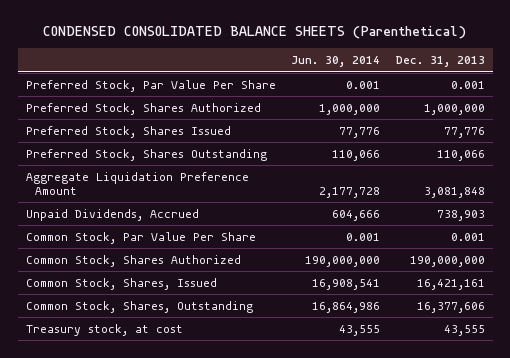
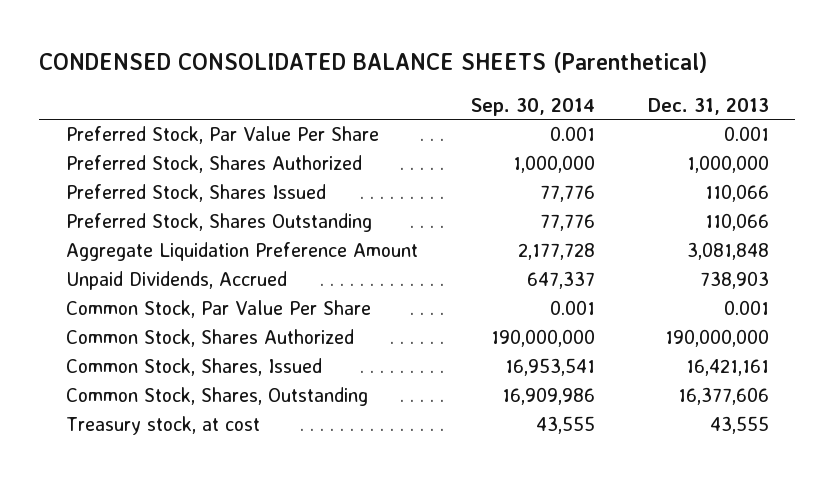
[291,56,381,68] Jun. 30, 2014 -> none
none -> [470,97,595,116] Sep. 30, 2014
[443,126,485,138] 77,776 -> [704,184,769,203] 110,066

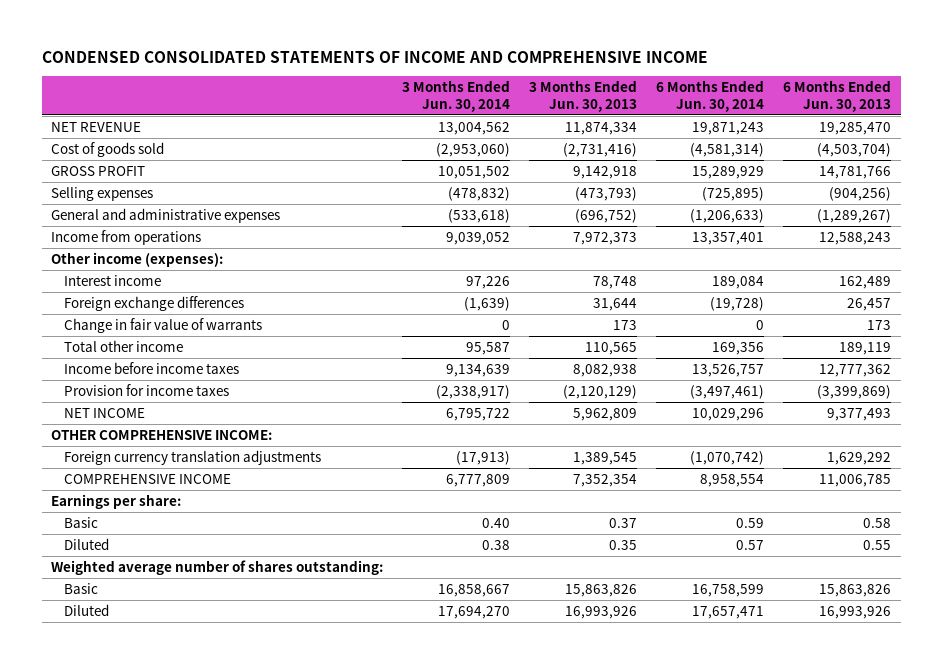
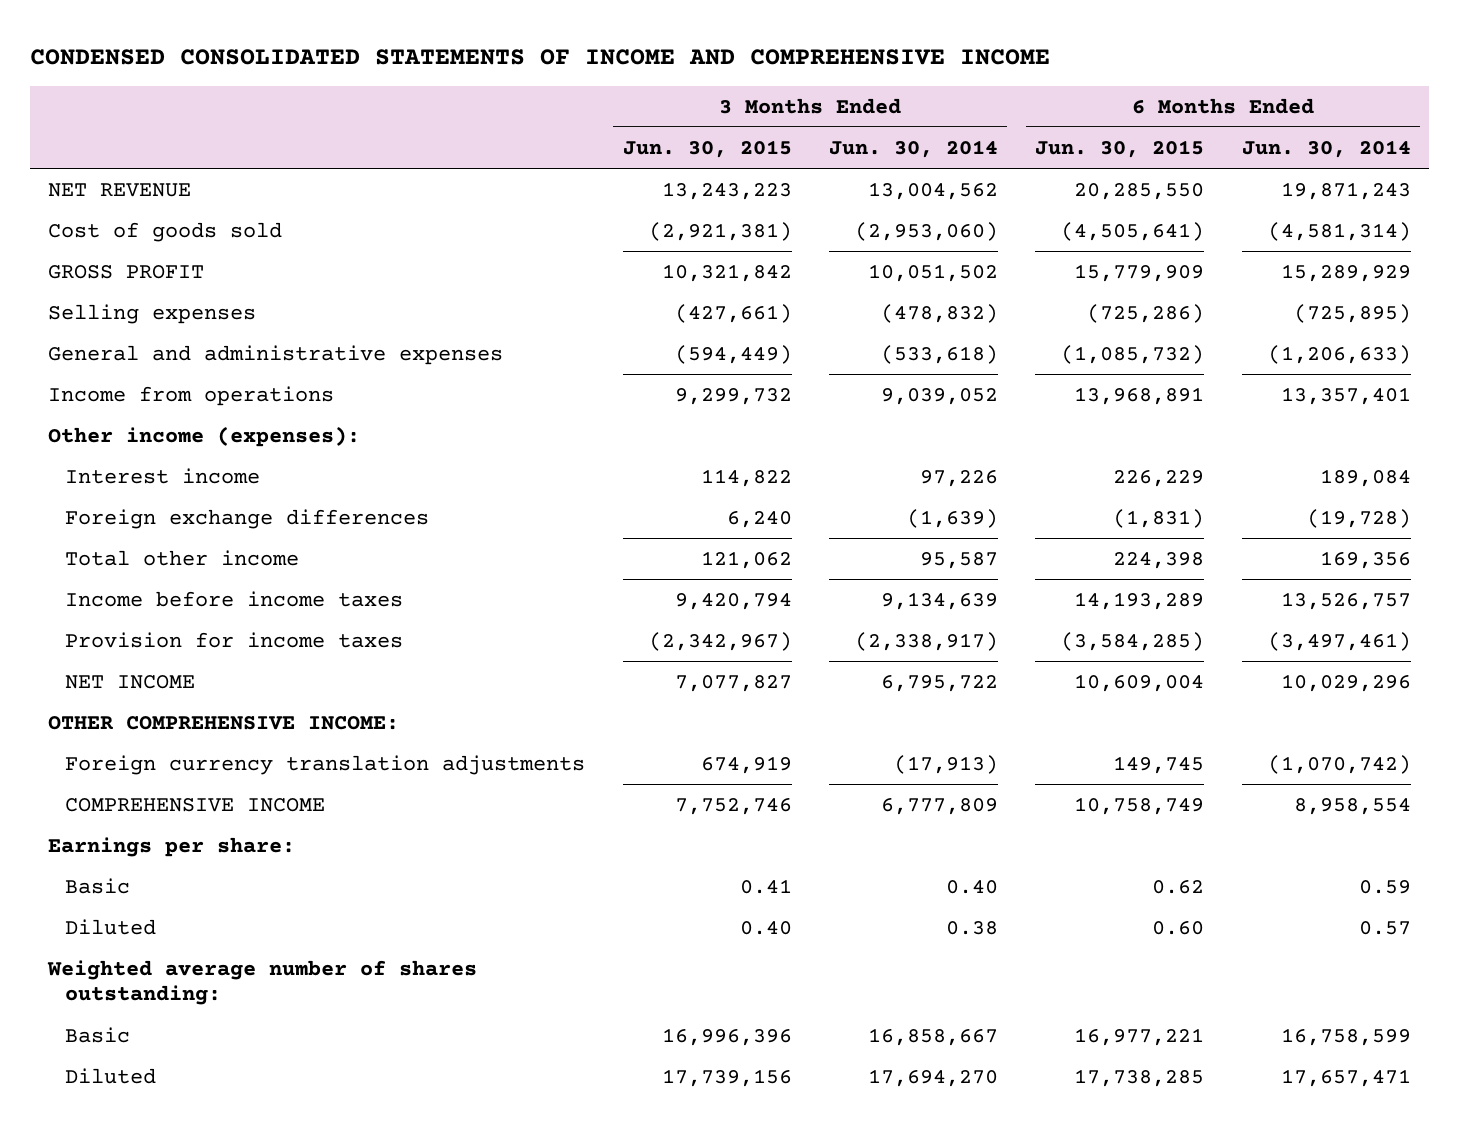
[529,79,638,112] 3 Months Ended Jun. 30, 2013 -> none
[783,79,892,112] 6 Months Ended Jun. 30, 2013 -> none
none -> [622,139,792,158] Jun. 30, 2015
none -> [1035,139,1205,158] Jun. 30, 2015
[64,317,263,333] Change in fair value of warrants -> none

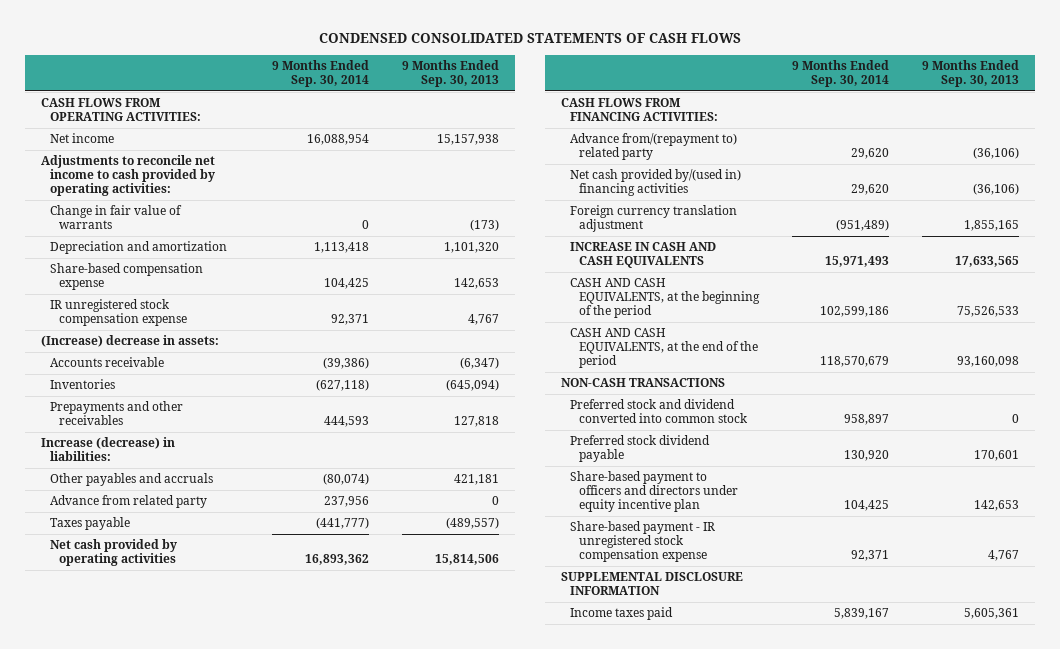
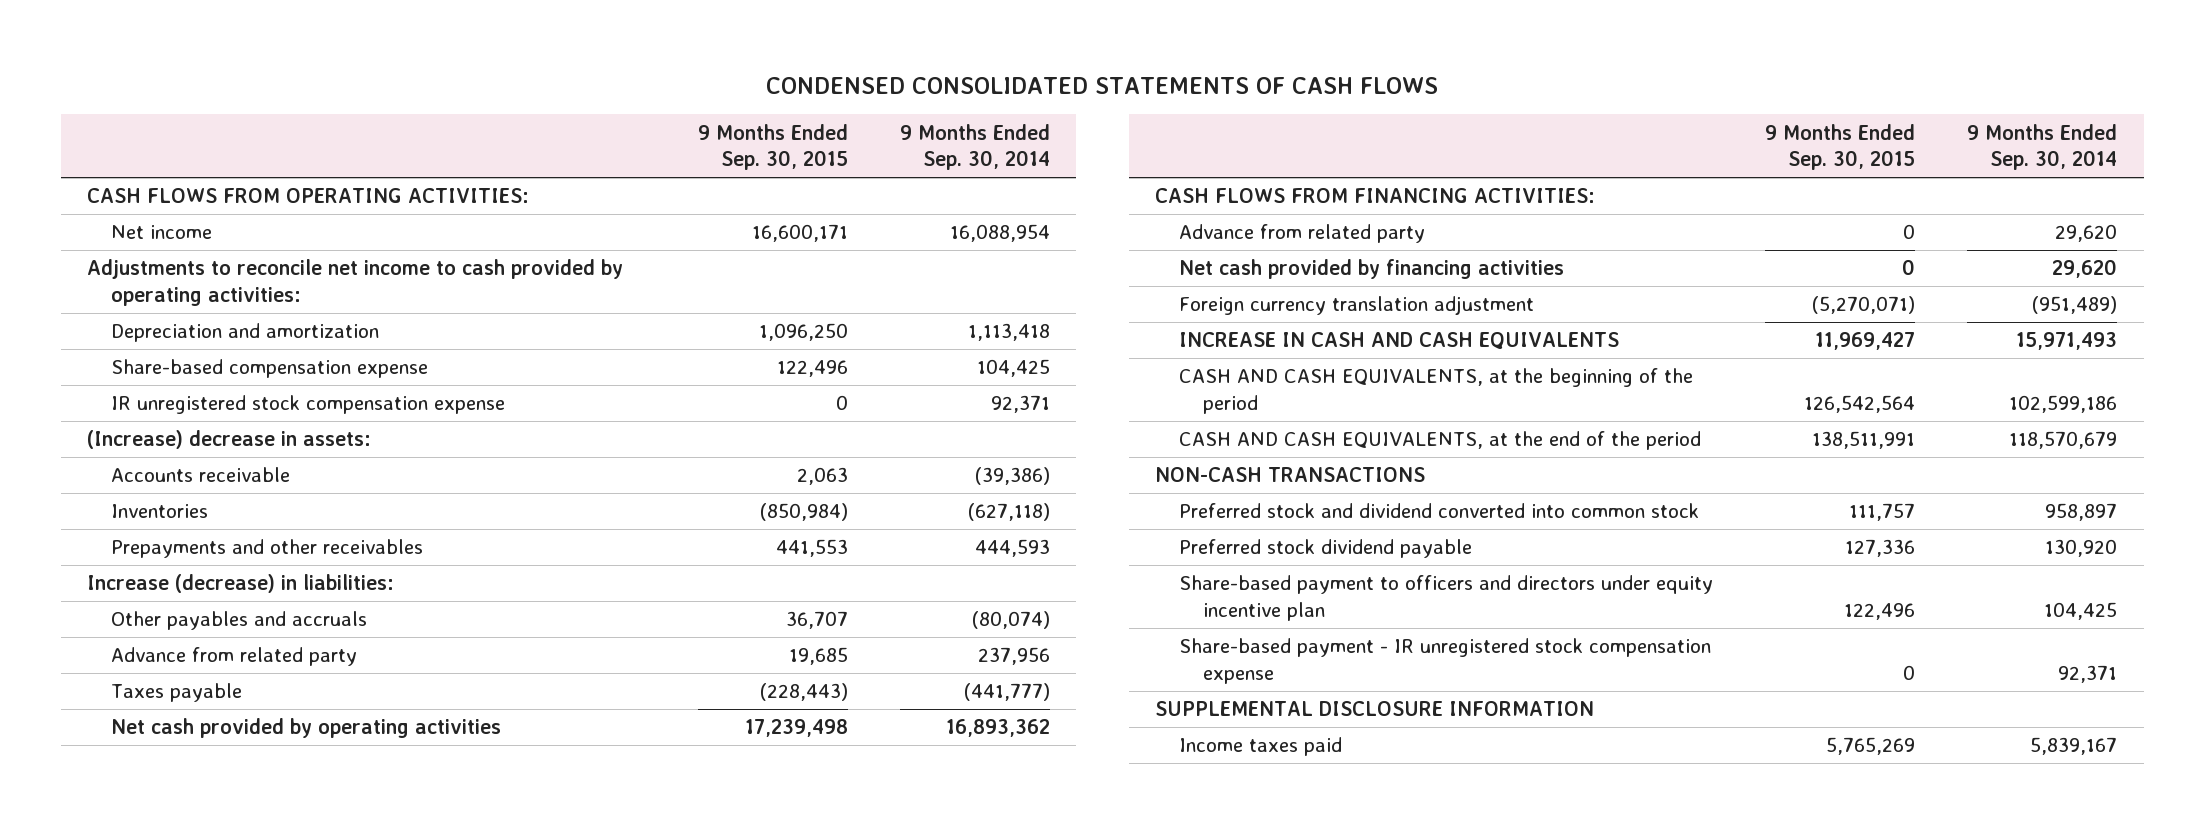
[401,60,499,88] 9 Months Ended Sep. 30, 2013 -> none
none -> [697,123,848,171] 9 Months Ended Sep. 30, 2015
[50,205,183,230] Change in fair value of warrants -> none
[570,133,738,161] Advance from/(repayment to) related party -> [1178,224,1425,244] Advance from related party
[570,169,742,197] Net cash provided by/(used in) financing activities -> [1178,259,1564,280] Net cash provided by financing activities

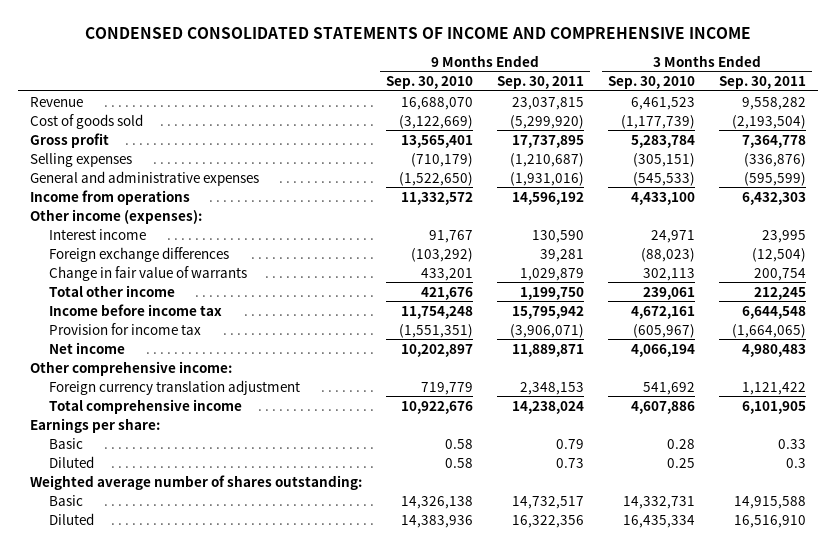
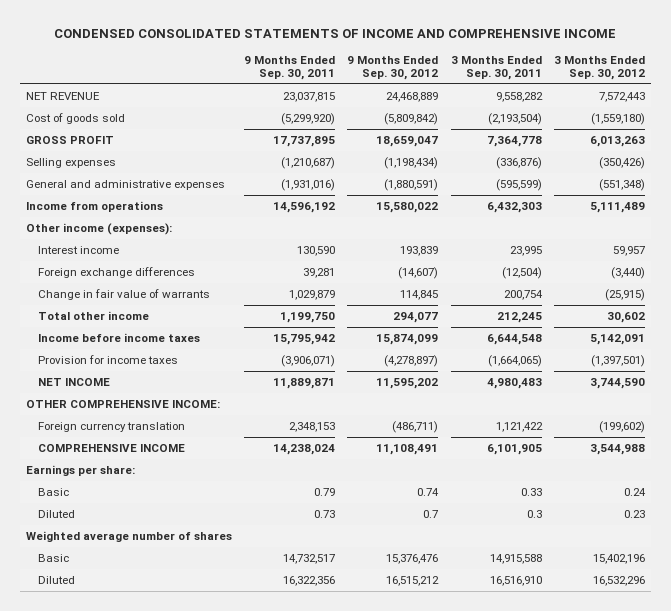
[386,76,474,90] Sep. 30, 2010 -> none
[608,76,696,90] Sep. 30, 2010 -> none
none -> [347,55,439,81] 9 Months Ended Sep. 30, 2012
none -> [553,55,645,81] 3 Months Ended Sep. 30, 2012
[30,96,84,107] Revenue -> [25,91,100,100] NET REVENUE
[30,132,110,148] Gross profit -> [25,135,114,144] GROSS PROFIT
[49,303,223,316] Income before income tax -> [37,332,200,342] Income before income taxes
[49,322,202,335] Provision for income tax -> [37,354,178,364] Provision for income taxes
[49,341,126,354] Net income -> [37,377,110,386] NET INCOME
[30,360,233,376] Other comprehensive income: -> [25,399,220,408] OTHER COMPREHENSIVE INCOME:
[49,379,301,395] Foreign currency translation adjustment -> [37,421,185,432] Foreign currency translation
[49,398,243,414] Total comprehensive income -> [37,443,185,452] COMPREHENSIVE INCOME
[30,474,363,490] Weighted average number of shares outstanding: -> [25,530,232,542] Weighted average number of shares

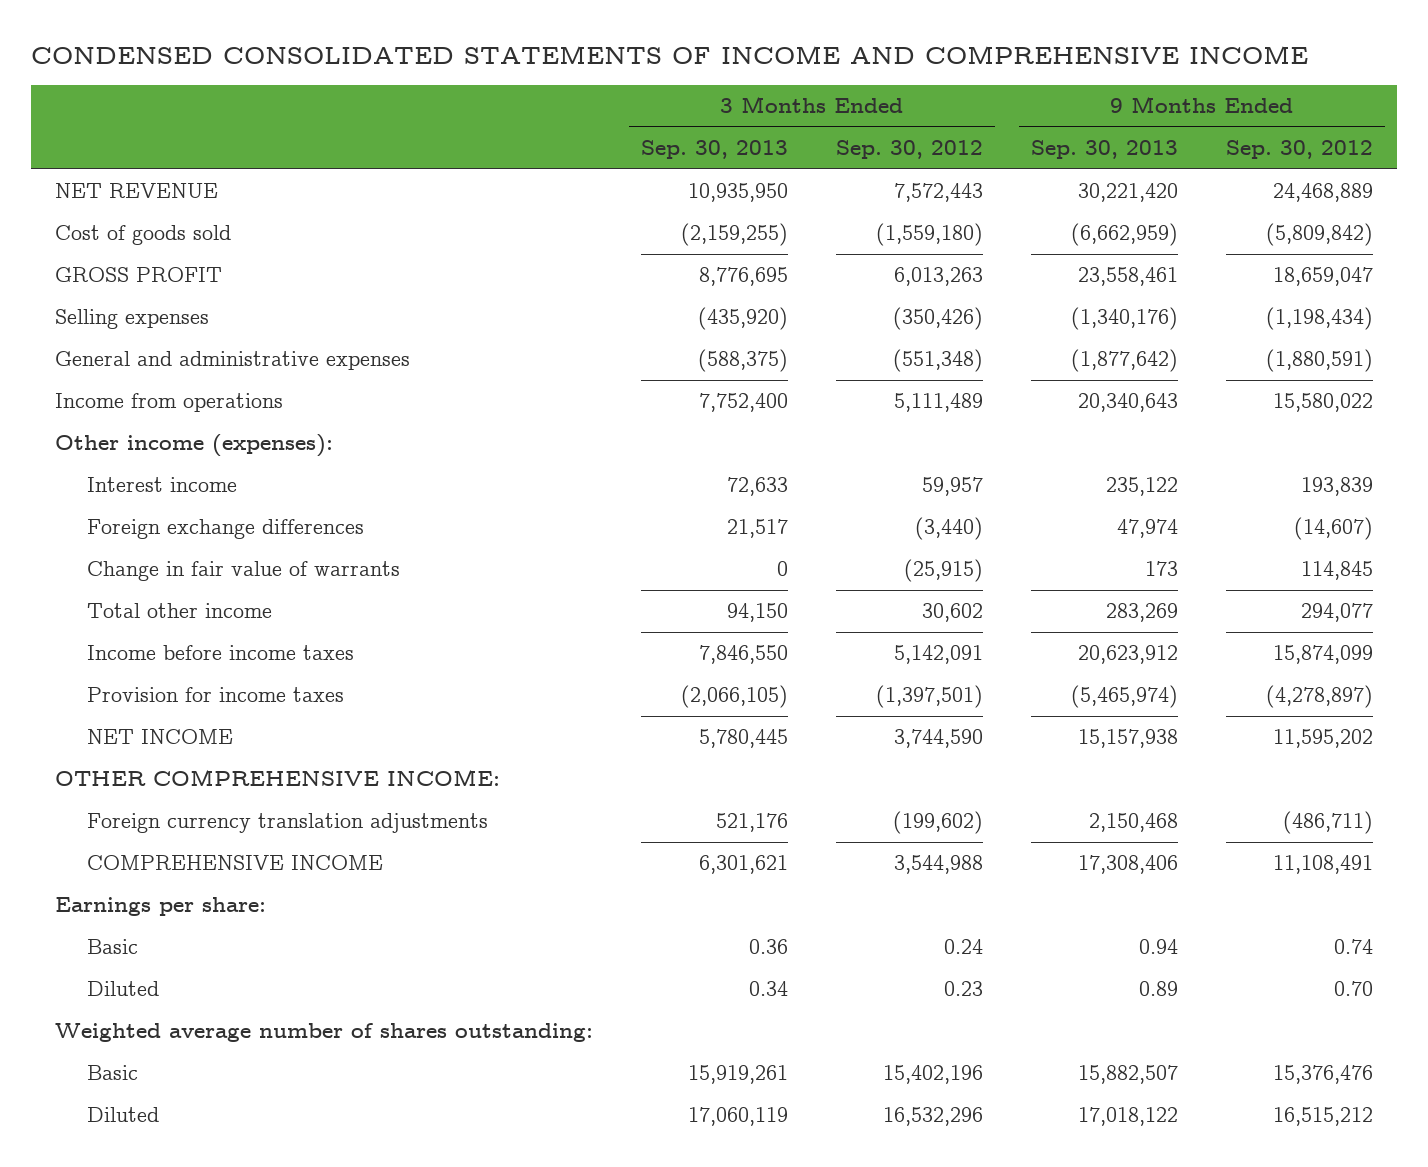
[244,55,336,81] 9 Months Ended Sep. 30, 2011 -> none
[450,55,542,81] 3 Months Ended Sep. 30, 2011 -> none
none -> [640,140,788,160] Sep. 30, 2013
none -> [1030,140,1178,160] Sep. 30, 2013
[37,421,185,432] Foreign currency translation -> [86,813,488,834] Foreign currency translation adjustments
[423,509,439,518] 0.7 -> [1334,981,1374,997] 0.70
[25,530,232,542] Weighted average number of shares -> [54,1023,593,1043] Weighted average number of shares outstanding:

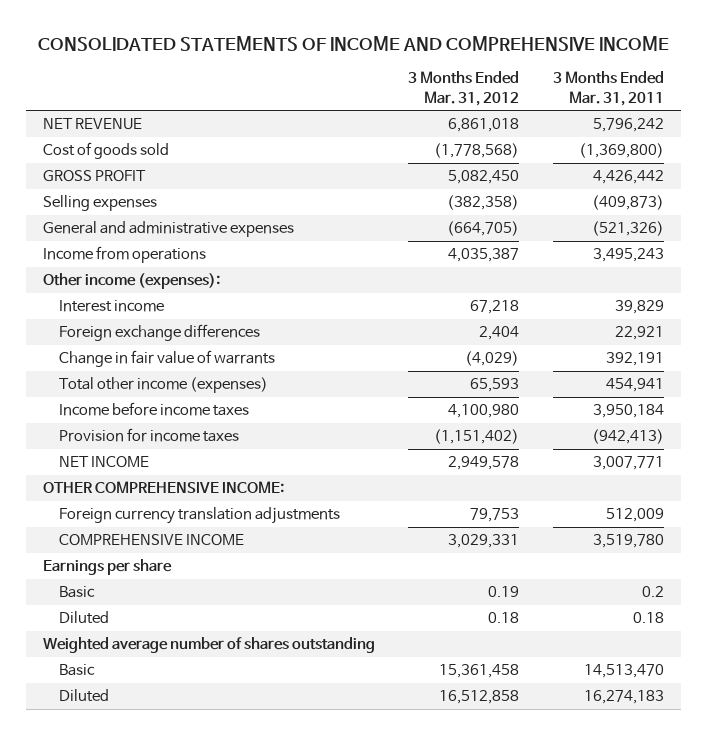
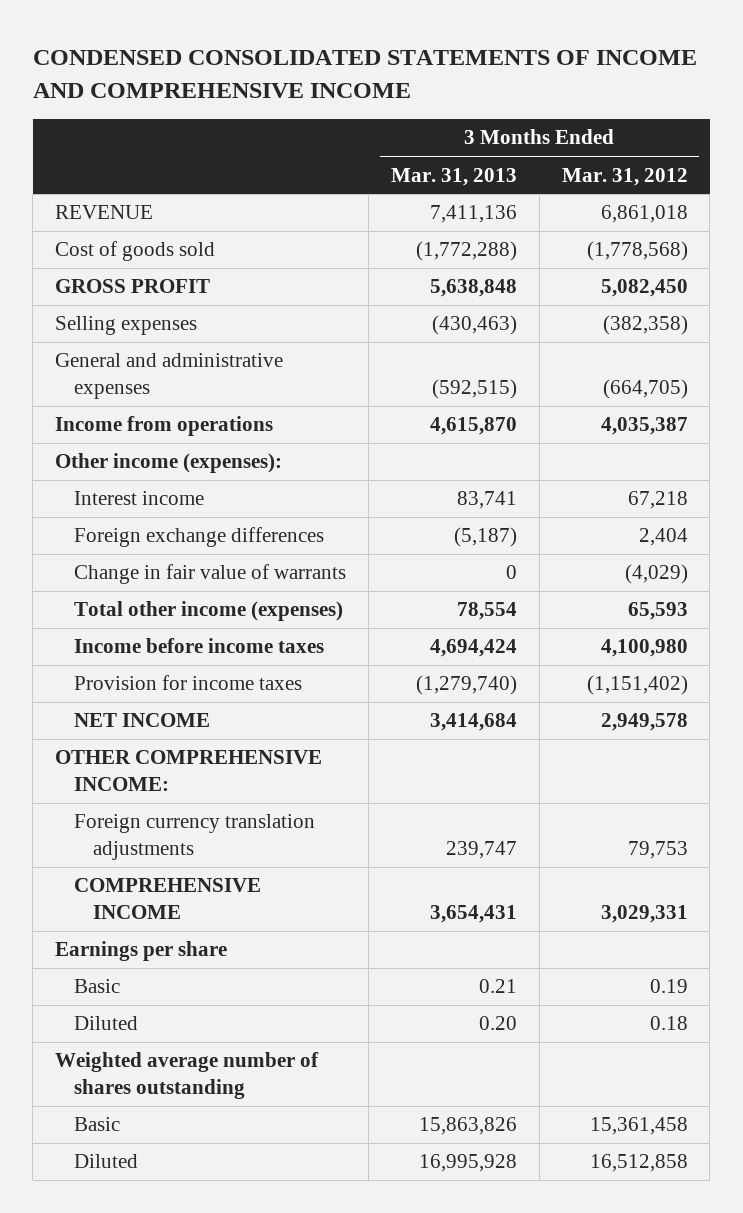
[38,35,670,51] CONSOLIDATED STATEMENTS OF INCOME AND COMPREHENSIVE INCOME -> [32,50,697,98] CONDENSED CONSOLIDATED STATEMENTS OF INCOME AND COMPREHENSIVE INCOME
[552,71,664,106] 3 Months Ended Mar. 31, 2011 -> none
none -> [390,167,517,186] Mar. 31, 2013
[42,118,142,131] NET REVENUE -> [55,205,154,220] REVENUE

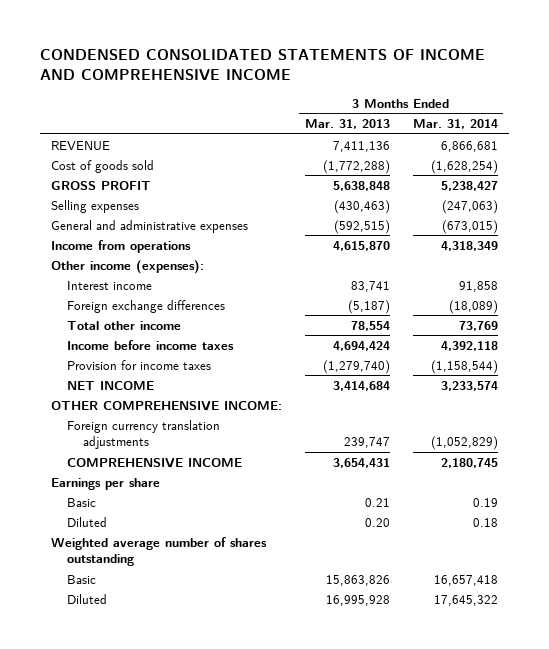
[561,167,688,186] Mar. 31, 2012 -> none
none -> [412,119,498,130] Mar. 31, 2014
[74,564,347,585] Change in fair value of warrants -> none
[74,601,344,622] Total other income (expenses) -> [67,320,182,330] Total other income

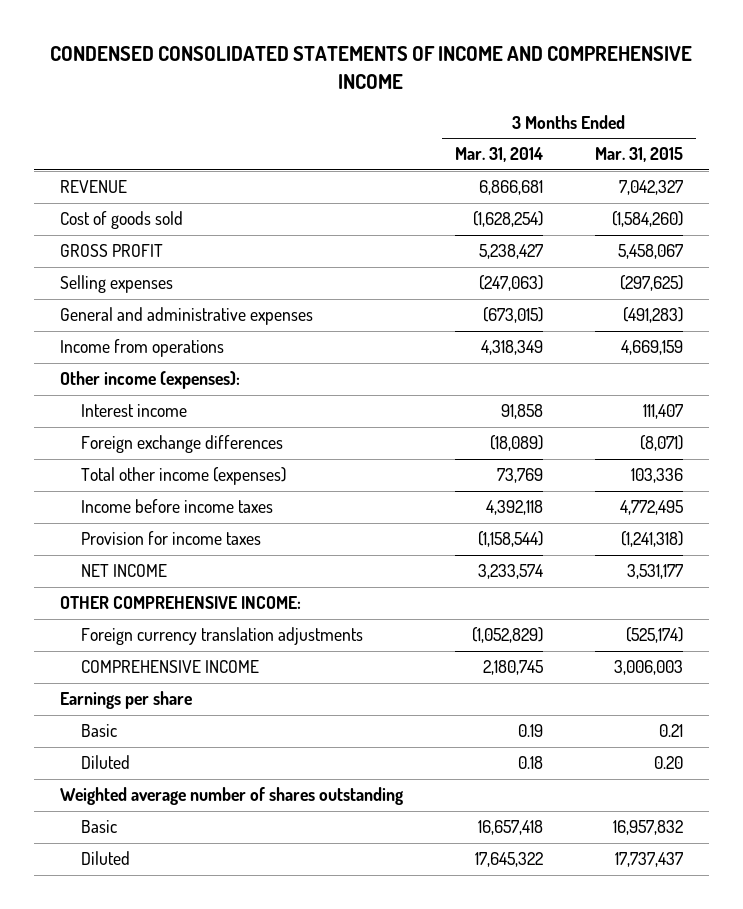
[304,119,390,130] Mar. 31, 2013 -> none
none -> [594,147,683,163] Mar. 31, 2015
[67,320,182,330] Total other income -> [80,467,286,486] Total other income (expenses)

